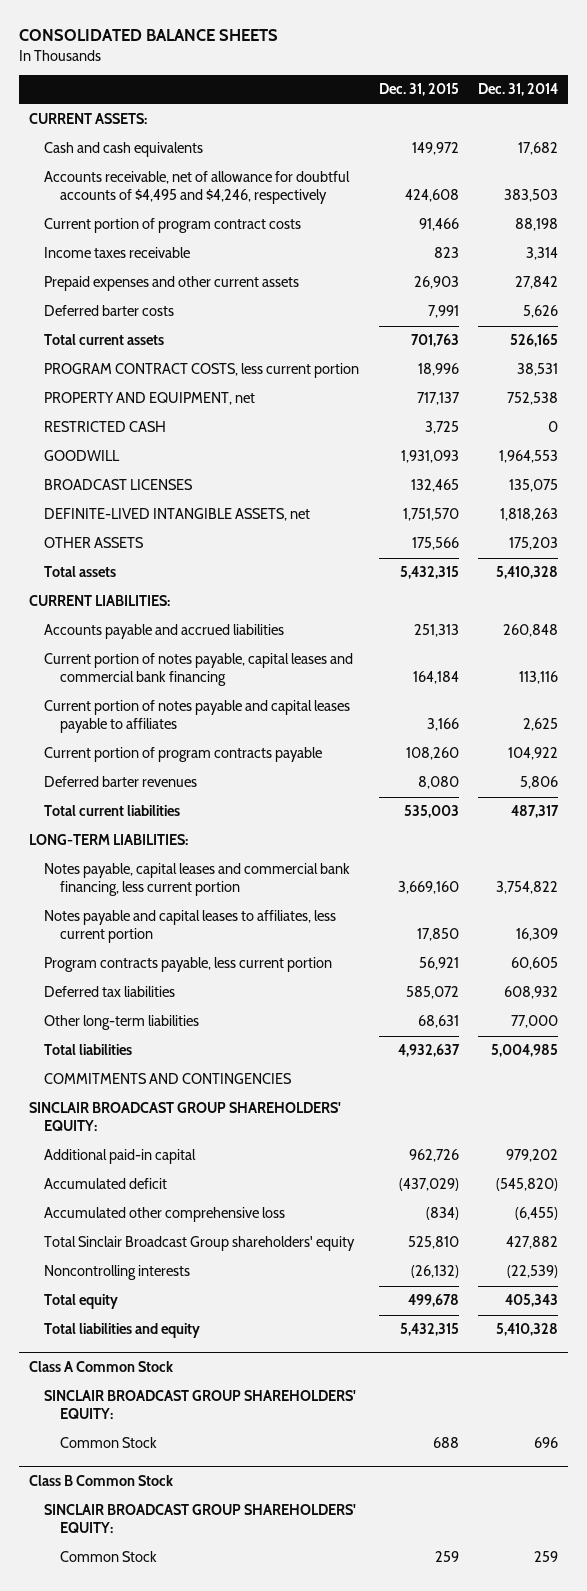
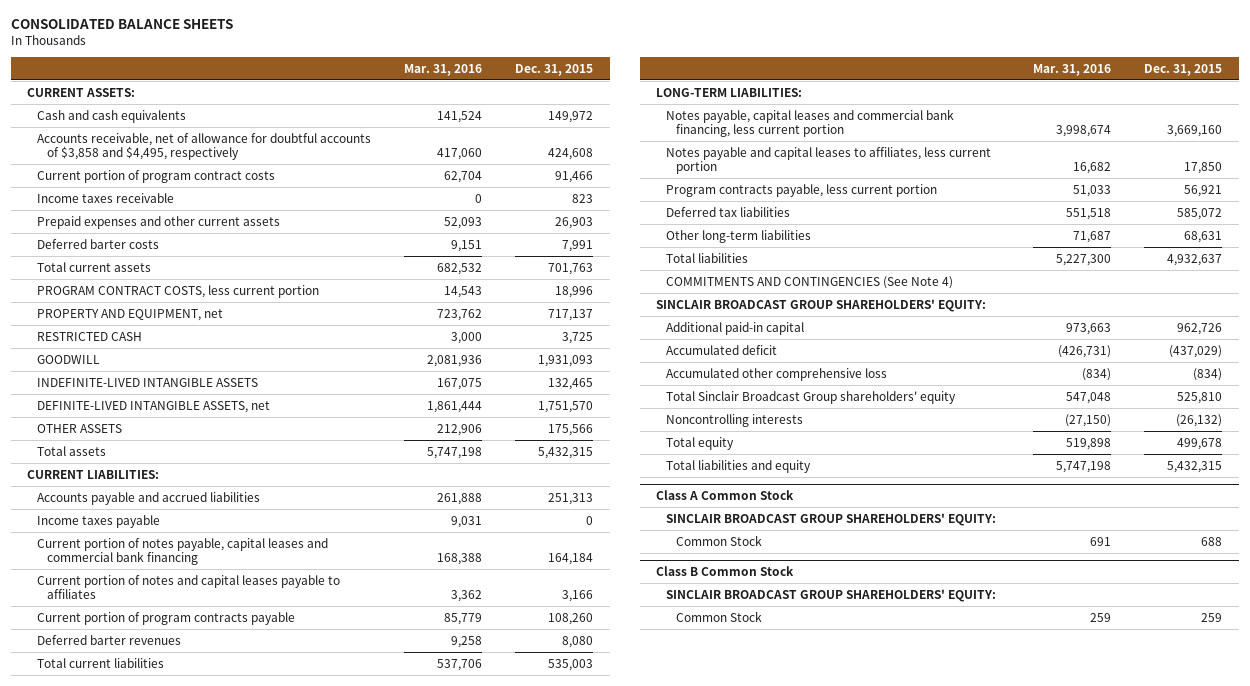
[478,83,559,97] Dec. 31, 2014 -> none
none -> [404,63,483,76] Mar. 31, 2016
[44,171,351,205] Accounts receivable, net of allowance for doubtful accounts of $4,495 and $4,246, respectively -> [37,132,372,160] Accounts receivable, net of allowance for doubtful accounts of $3,858 and $4,495, respectively
[44,479,194,491] BROADCAST LICENSES -> [37,377,259,387] INDEFINITE-LIVED INTANGIBLE ASSETS
none -> [37,514,161,528] Income taxes payable
[44,700,351,734] Current portion of notes payable and capital leases payable to affiliates -> [37,574,341,599] Current portion of notes and capital leases payable to affiliates
[44,1073,293,1085] COMMITMENTS AND CONTINGENCIES -> [666,275,954,289] COMMITMENTS AND CONTINGENCIES (See Note 4)

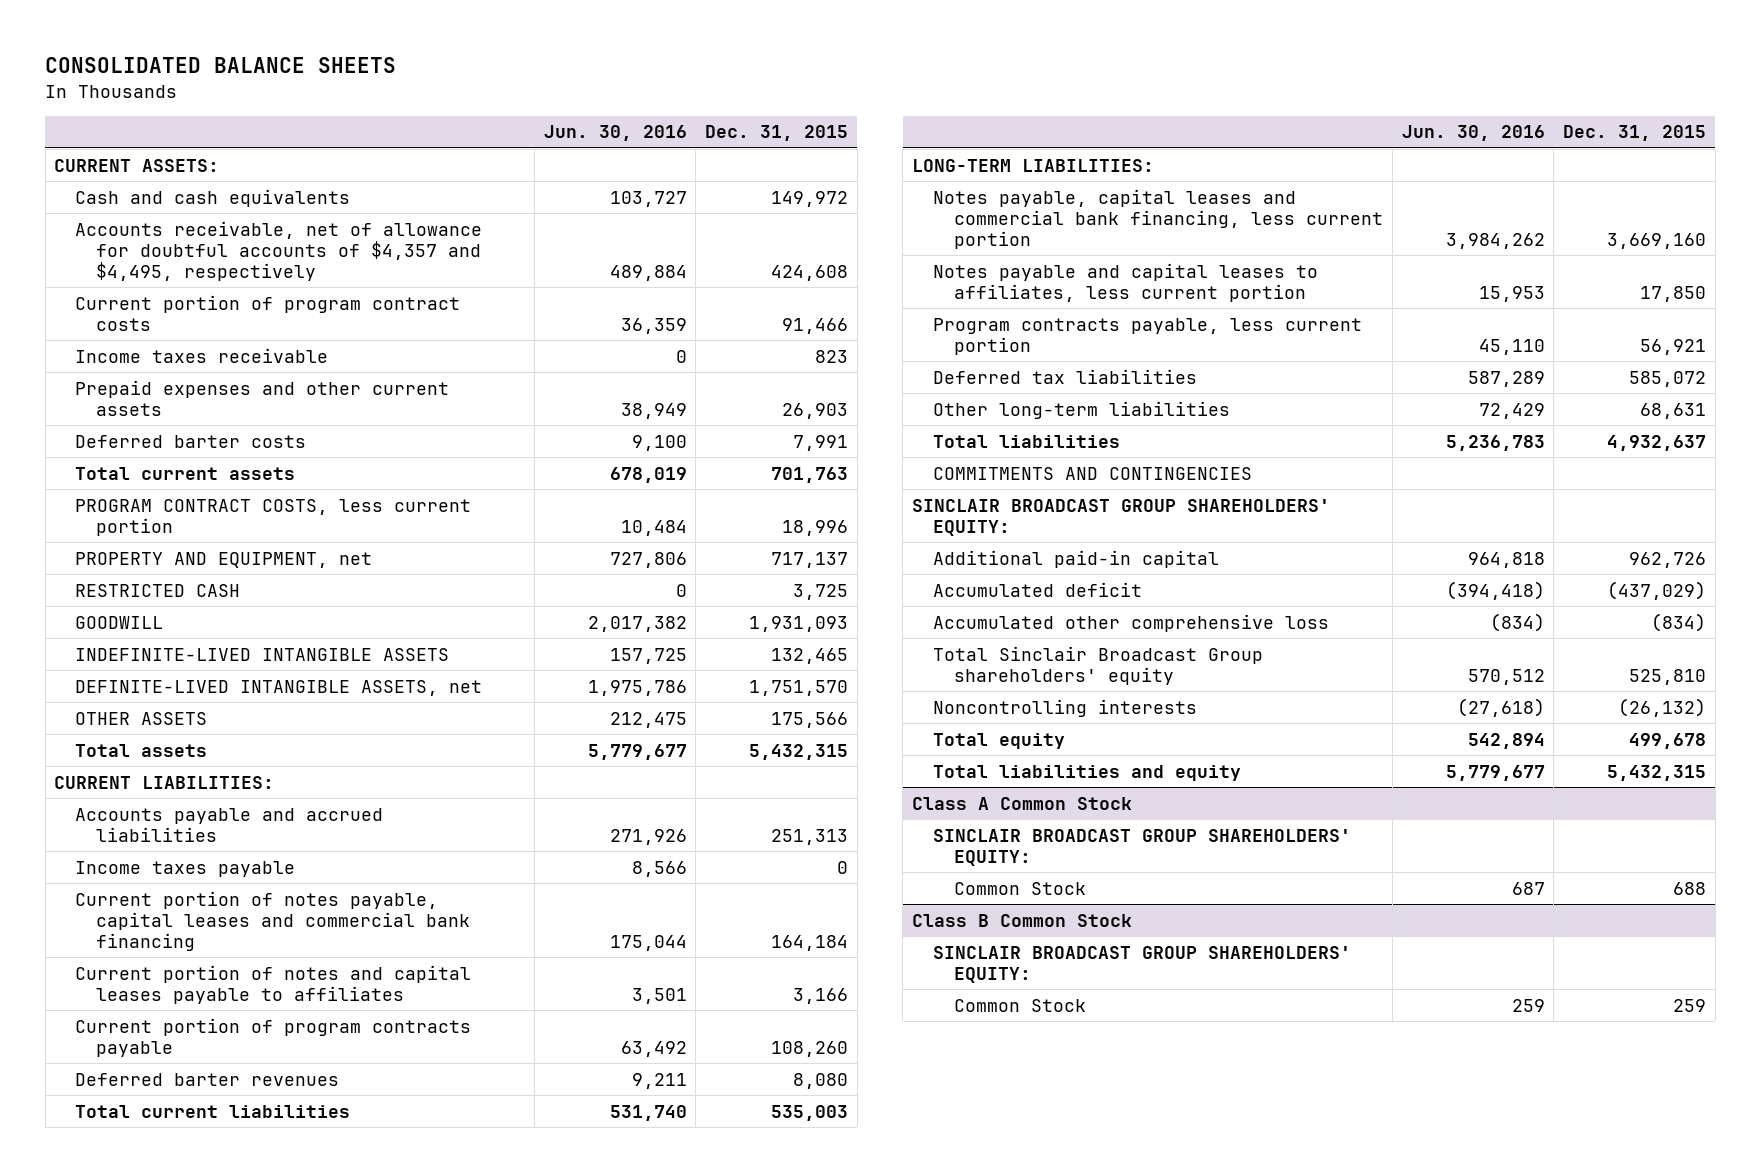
[404,63,483,76] Mar. 31, 2016 -> none
none -> [543,125,687,142] Jun. 30, 2016
[37,132,372,160] Accounts receivable, net of allowance for doubtful accounts of $3,858 and $4,495, respectively -> [75,220,483,282] Accounts receivable, net of allowance for doubtful accounts of $4,357 and $4,495, respectively
[666,275,954,289] COMMITMENTS AND CONTINGENCIES (See Note 4) -> [933,466,1253,480] COMMITMENTS AND CONTINGENCIES

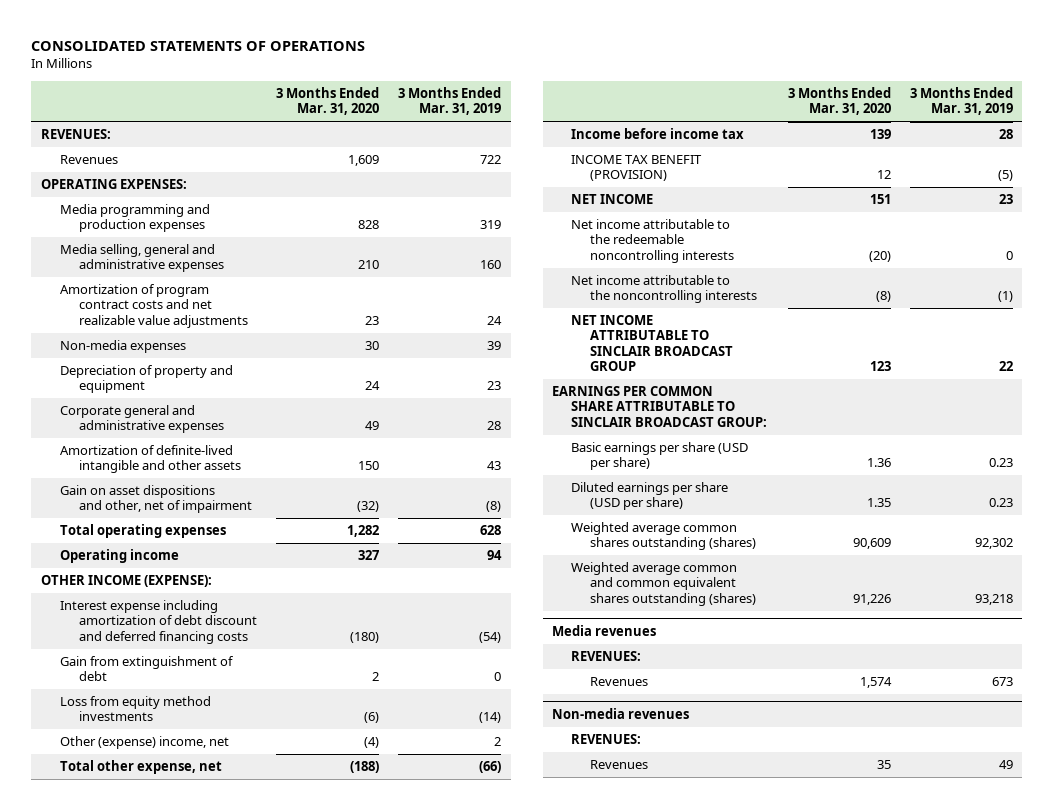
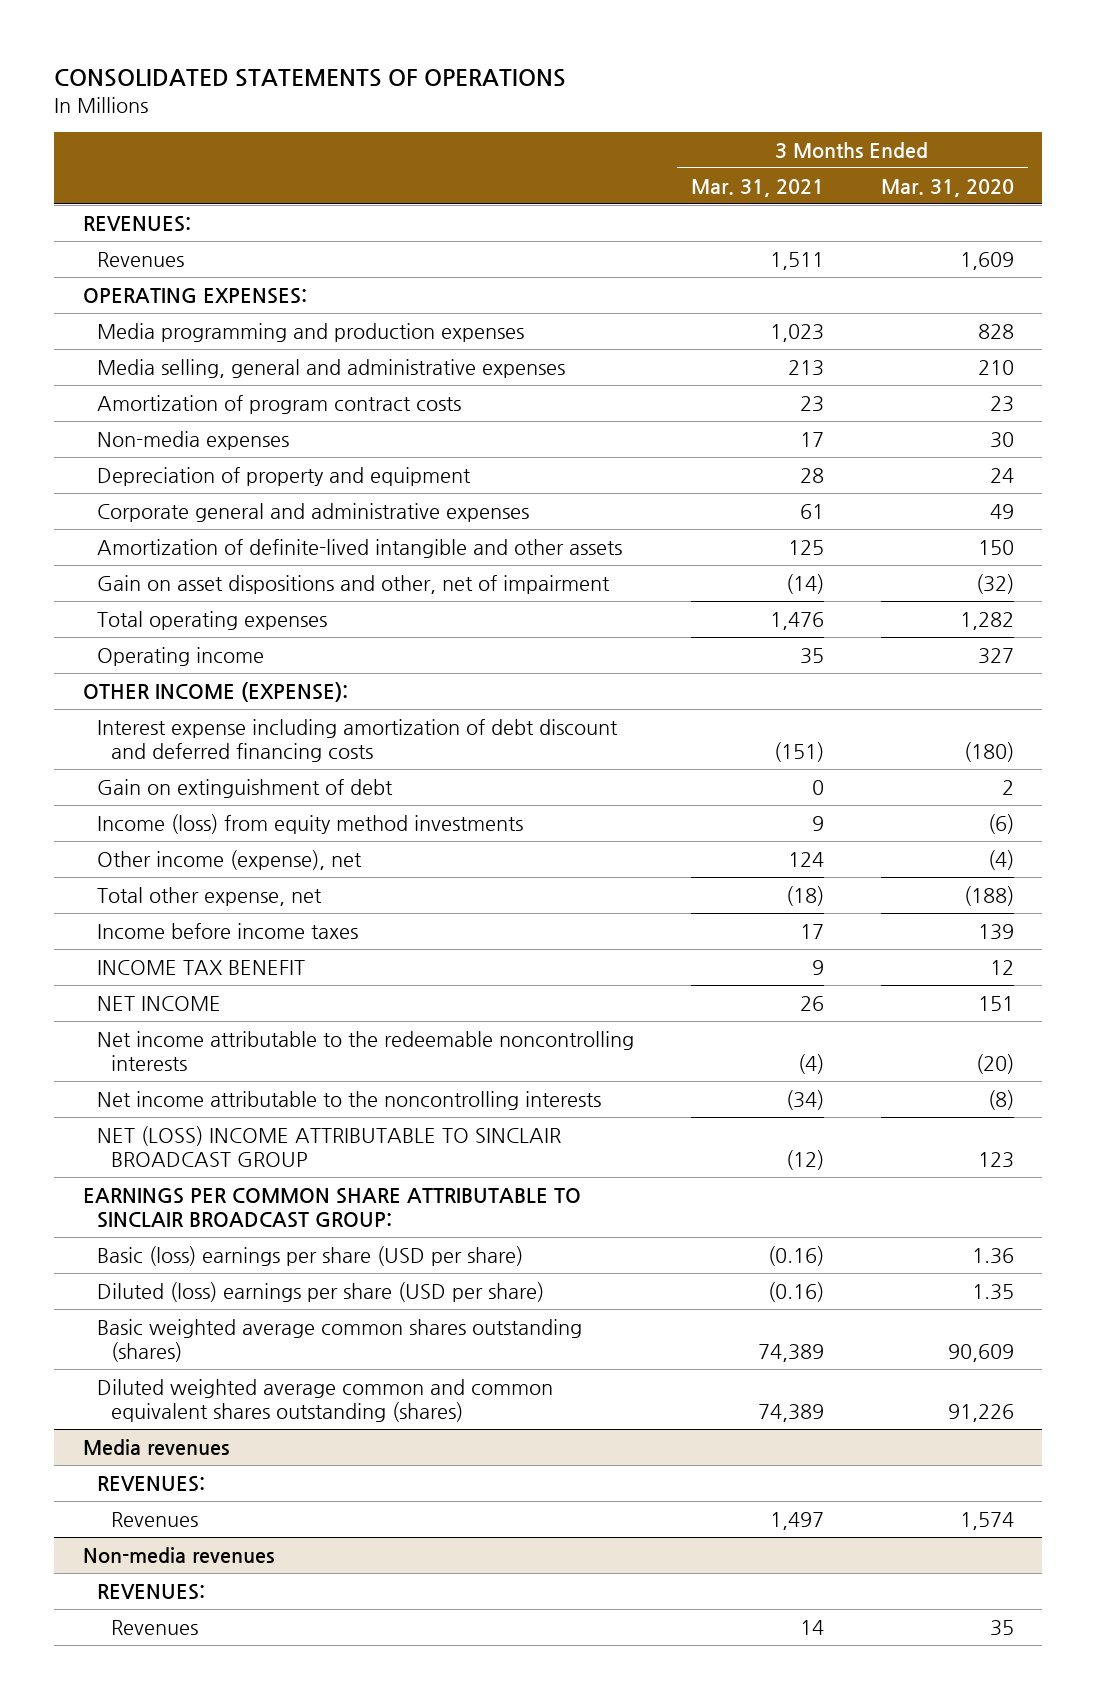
[398,87,502,116] 3 Months Ended Mar. 31, 2019 -> none
none -> [690,178,824,197] Mar. 31, 2021
[59,284,248,328] Amortization of program contract costs and net realizable value adjustments -> [96,394,461,414] Amortization of program contract costs
[59,656,234,682] Gain from extinguishment of debt -> [96,778,393,798] Gain on extinguishment of debt
[59,696,211,722] Loss from equity method investments -> [96,813,523,834] Income (loss) from equity method investments
[59,736,229,750] Other (expense) income, net -> [96,849,362,870] Other income (expense), net
[571,128,745,140] Income before income tax -> [96,922,358,939] Income before income taxes
[571,155,703,182] INCOME TAX BENEFIT (PROVISION) -> [96,959,305,975] INCOME TAX BENEFIT
[571,315,734,371] NET INCOME ATTRIBUTABLE TO SINCLAIR BROADCAST GROUP -> [96,1125,561,1167] NET (LOSS) INCOME ATTRIBUTABLE TO SINCLAIR BROADCAST GROUP
[571,442,749,471] Basic earnings per share (USD per share) -> [96,1245,523,1266] Basic (loss) earnings per share (USD per share)
[571,482,729,511] Diluted earnings per share (USD per share) -> [96,1281,544,1302] Diluted (loss) earnings per share (USD per share)
[571,522,757,551] Weighted average common shares outstanding (shares) -> [96,1318,582,1362] Basic weighted average common shares outstanding (shares)
[571,562,757,606] Weighted average common and common equivalent shares outstanding (shares) -> [96,1378,553,1422] Diluted weighted average common and common equivalent shares outstanding (shares)

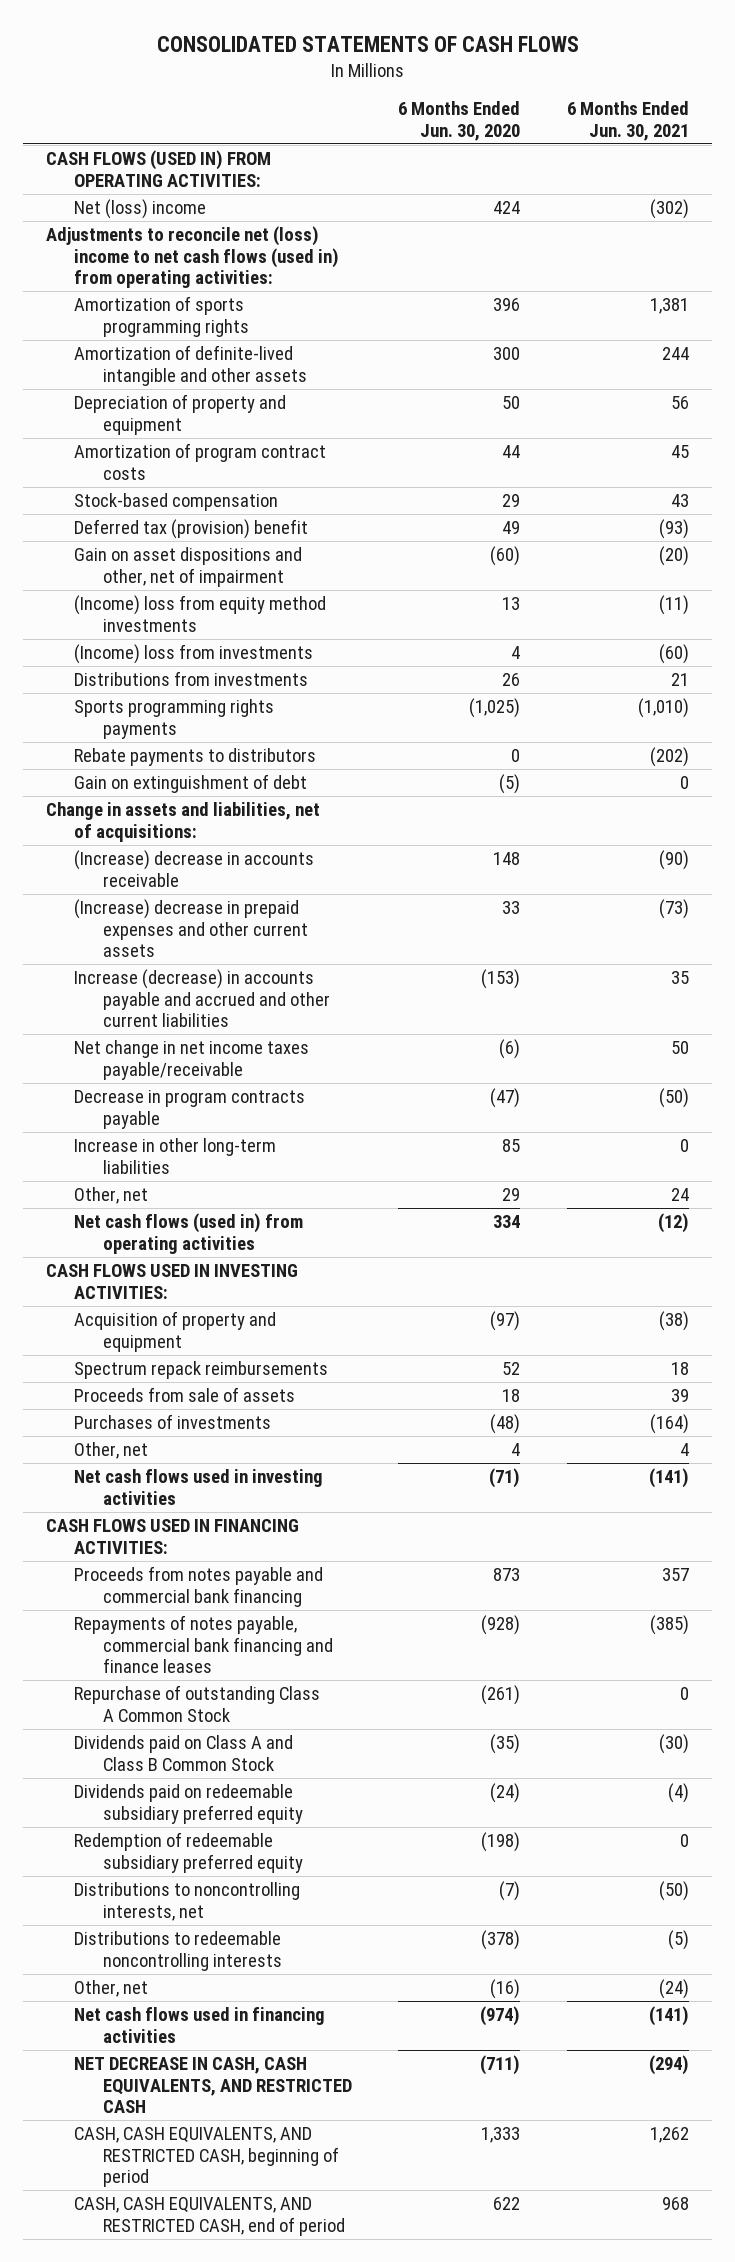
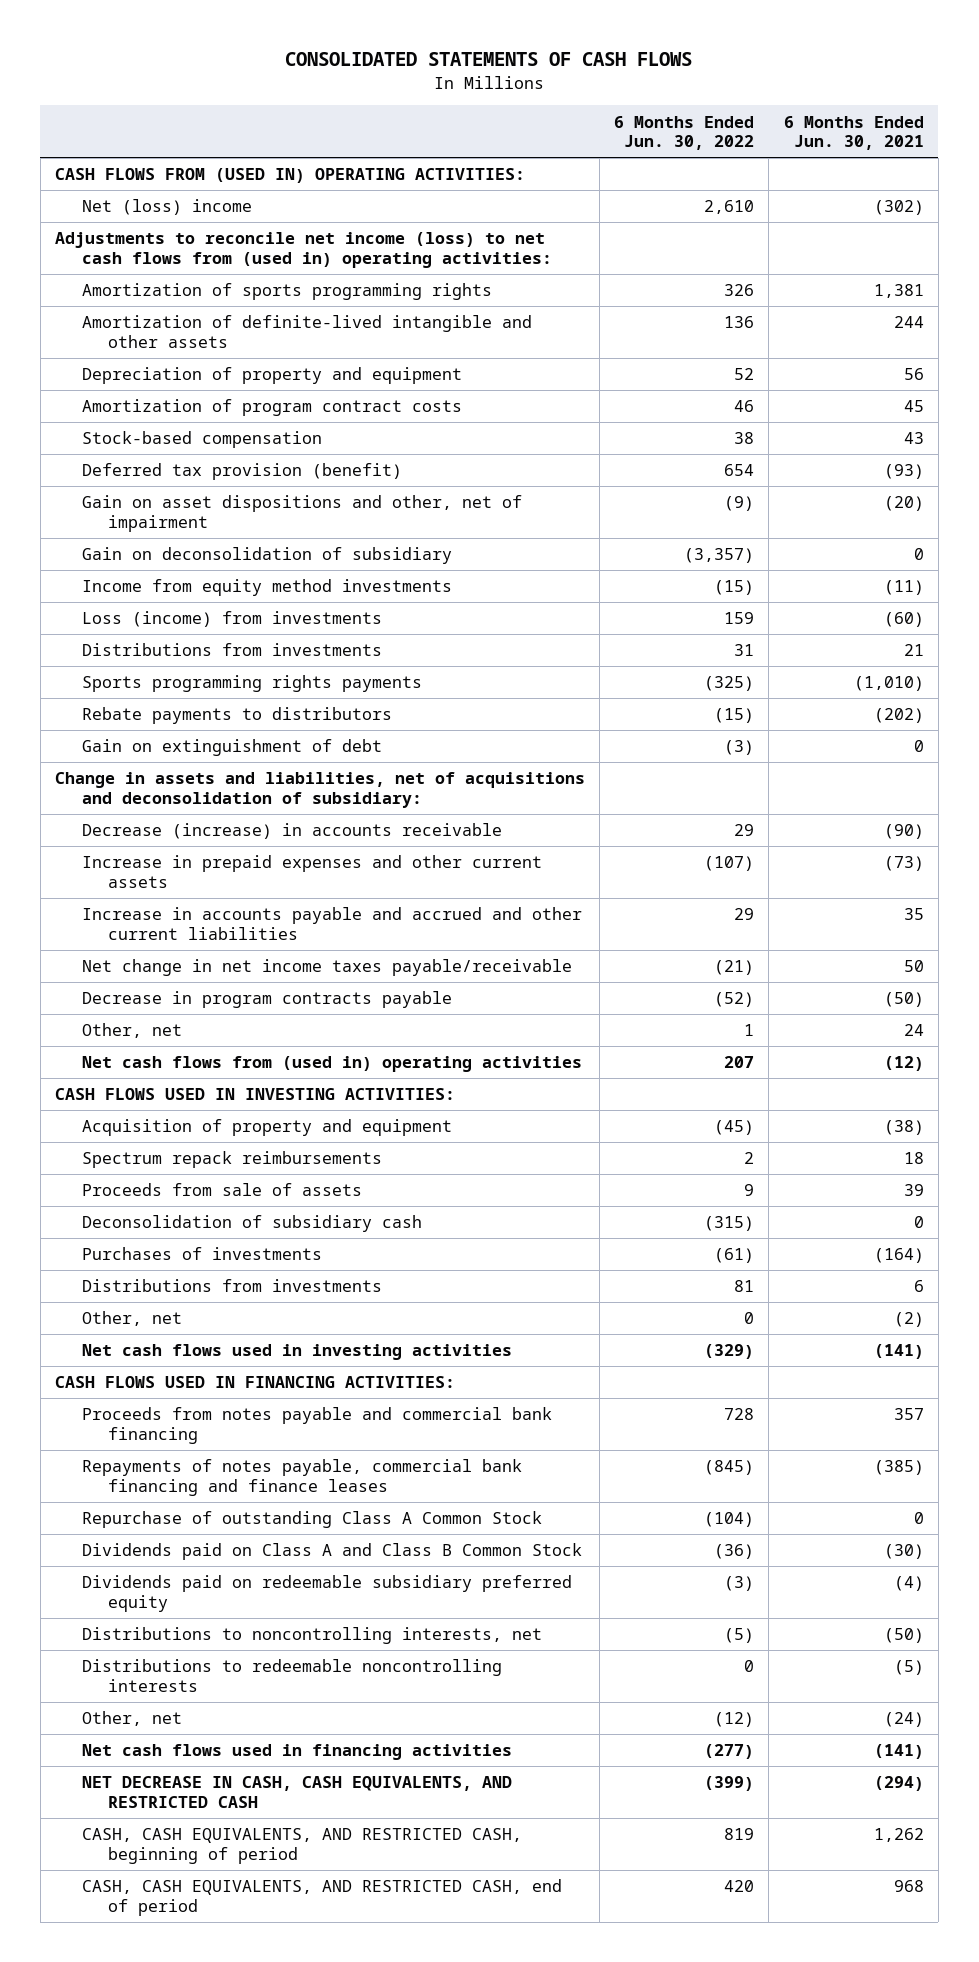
[398,101,521,141] 6 Months Ended Jun. 30, 2020 -> none
none -> [614,115,755,151] 6 Months Ended Jun. 30, 2022
[46,150,272,187] CASH FLOWS (USED IN) FROM OPERATING ACTIVITIES: -> [54,168,525,184] CASH FLOWS FROM (USED IN) OPERATING ACTIVITIES:
[46,226,340,289] Adjustments to reconcile net (loss) income to net cash flows (used in) from operating activities: -> [54,232,552,268] Adjustments to reconcile net income (loss) to net cash flows from (used in) operating activities:
[74,519,309,540] Deferred tax (provision) benefit -> [81,463,402,481] Deferred tax provision (benefit)
none -> [81,547,452,565] Gain on deconsolidation of subsidiary
[74,595,327,632] (Income) loss from equity method investments -> [81,579,452,597] Income from equity method investments
[74,644,314,665] (Income) loss from investments -> [81,611,382,628] Loss (income) from investments
[46,802,321,842] Change in assets and liabilities, net of acquisitions: -> [54,772,585,808] Change in assets and liabilities, net of acquisitions and deconsolidation of subsidiary:
[74,850,315,887] (Increase) decrease in accounts receivable -> [81,823,502,840] Decrease (increase) in accounts receivable
[74,899,308,958] (Increase) decrease in prepaid expenses and other current assets -> [81,855,542,888] Increase in prepaid expenses and other current assets
[74,969,330,1028] Increase (decrease) in accounts payable and accrued and other current liabilities -> [81,907,582,940] Increase in accounts payable and accrued and other current liabilities
[74,1138,277,1174] Increase in other long-term liabilities -> none
[74,1213,304,1254] Net cash flows (used in) from operating activities -> [81,1056,582,1073] Net cash flows from (used in) operating activities
none -> [81,1215,422,1233] Deconsolidation of subsidiary cash
none -> [81,1279,382,1293] Distributions from investments
[679,1443,689,1457] 4 -> [893,1312,924,1328] (2)
[74,1832,303,1873] Redemption of redeemable subsidiary preferred equity -> none

